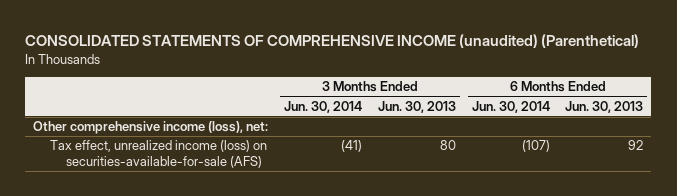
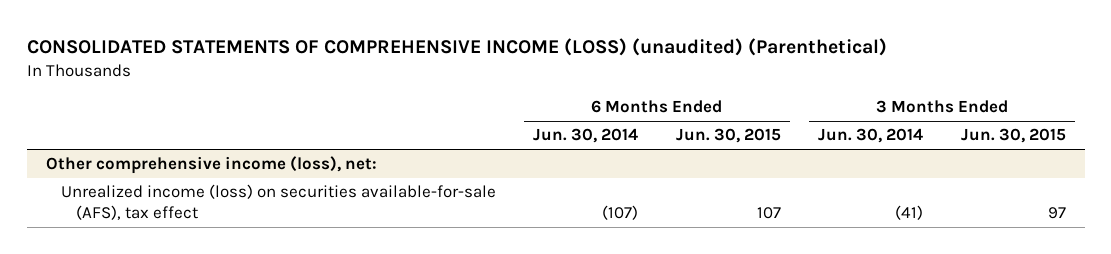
[25,33,640,48] CONSOLIDATED STATEMENTS OF COMPREHENSIVE INCOME (unaudited) (Parenthetical) -> [26,38,887,57] CONSOLIDATED STATEMENTS OF COMPREHENSIVE INCOME (LOSS) (unaudited) (Parenthetical)
[377,100,456,113] Jun. 30, 2013 -> none
[565,100,644,113] Jun. 30, 2013 -> none
none -> [675,128,781,144] Jun. 30, 2015
none -> [960,128,1066,144] Jun. 30, 2015
[49,140,267,169] Tax effect, unrealized income (loss) on securities-available-for-sale (AFS) -> [60,184,496,220] Unrealized income (loss) on securities available-for-sale (AFS), tax effect

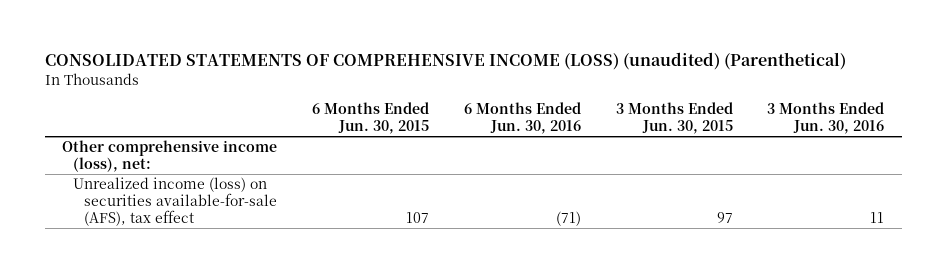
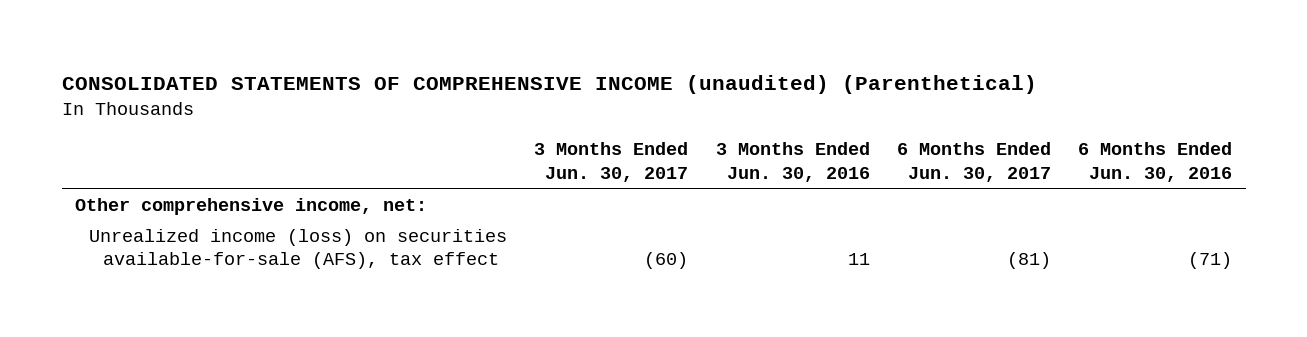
[44,52,846,71] CONSOLIDATED STATEMENTS OF COMPREHENSIVE INCOME (LOSS) (unaudited) (Parenthetical) -> [61,75,1037,95] CONSOLIDATED STATEMENTS OF COMPREHENSIVE INCOME (unaudited) (Parenthetical)
[311,102,429,135] 6 Months Ended Jun. 30, 2015 -> none
[615,102,733,135] 3 Months Ended Jun. 30, 2015 -> none
none -> [534,141,689,182] 3 Months Ended Jun. 30, 2017
none -> [896,141,1051,182] 6 Months Ended Jun. 30, 2017
[61,140,277,173] Other comprehensive income (loss), net: -> [75,197,428,215] Other comprehensive income, net:

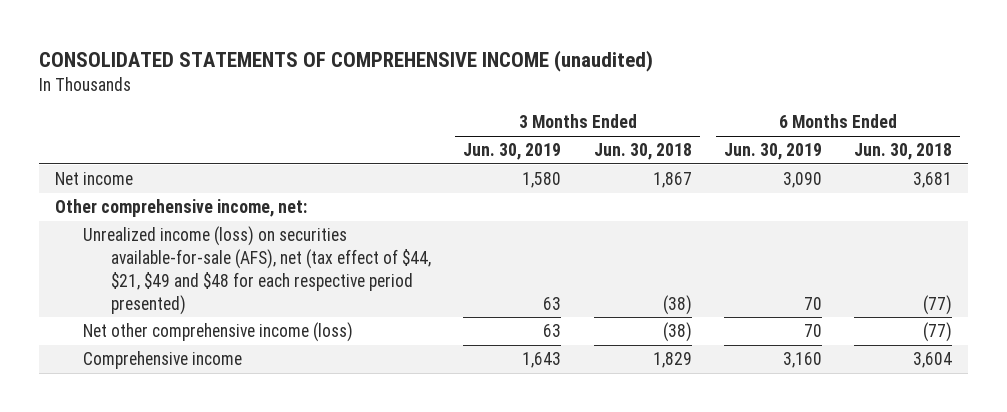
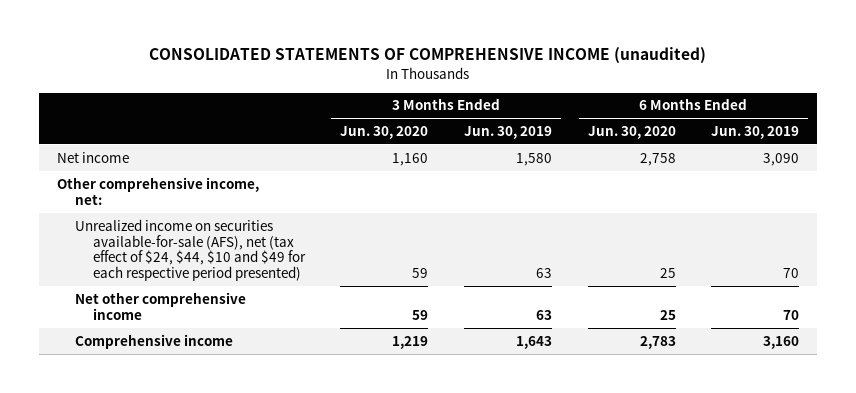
[593,143,692,161] Jun. 30, 2018 -> none
[854,143,953,161] Jun. 30, 2018 -> none
none -> [340,126,429,140] Jun. 30, 2020
none -> [587,126,676,140] Jun. 30, 2020
[83,226,432,315] Unrealized income (loss) on securities available-for-sale (AFS), net (tax effect of $44, $21, $49 and $48 for each respective period presented) -> [74,218,306,282] Unrealized income on securities available-for-sale (AFS), net (tax effect of $24, $44, $10 and $49 for each respective period presented)
[83,322,354,343] Net other comprehensive income (loss) -> [74,291,246,320] Net other comprehensive income

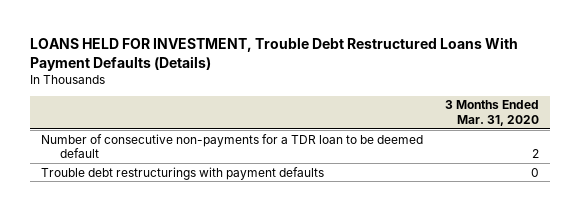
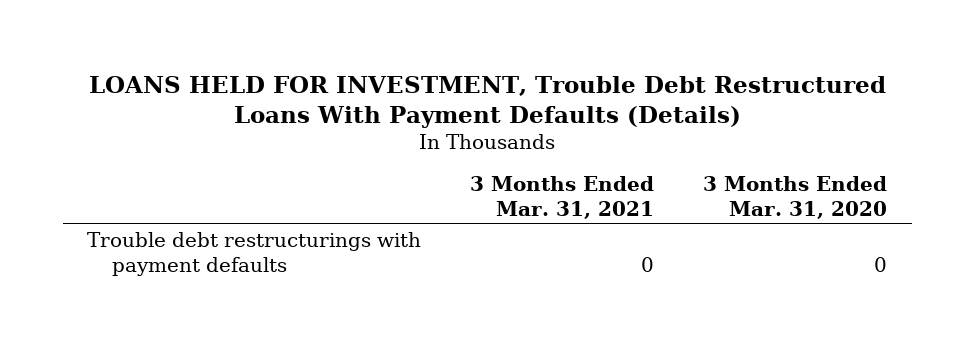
none -> [470,176,655,219] 3 Months Ended Mar. 31, 2021
[41,133,424,159] Number of consecutive non-payments for a TDR loan to be deemed default -> none

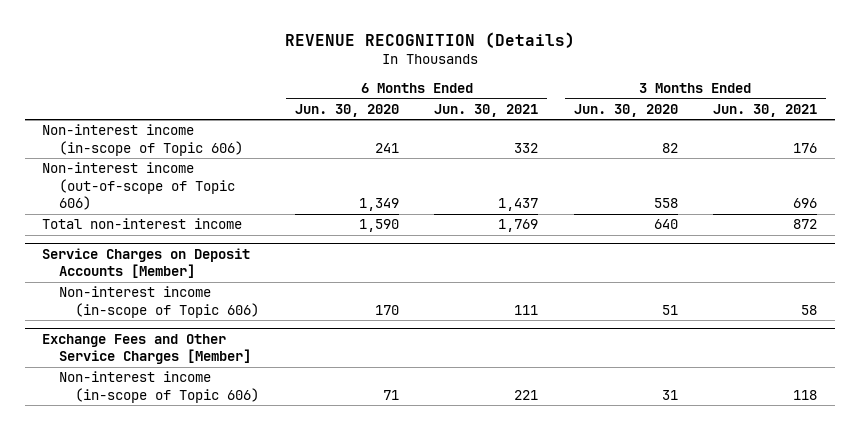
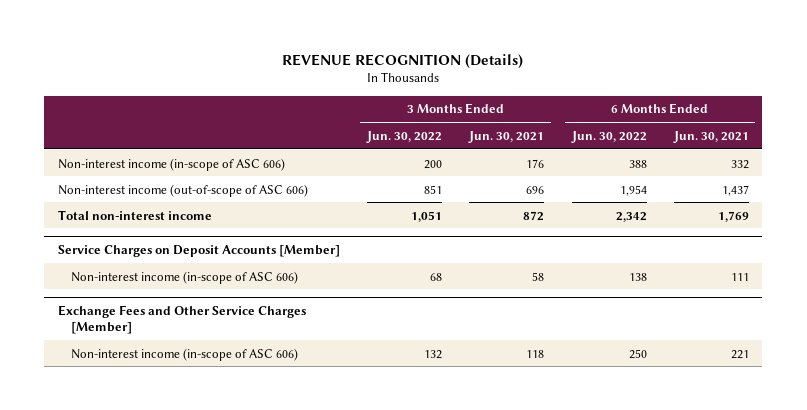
[294,103,399,117] Jun. 30, 2020 -> none
[573,103,678,117] Jun. 30, 2020 -> none
none -> [366,130,443,143] Jun. 30, 2022
none -> [570,130,647,143] Jun. 30, 2022
[42,124,243,156] Non-interest income (in-scope of Topic 606) -> [57,157,285,171] Non-interest income (in-scope of ASC 606)
[42,162,235,211] Non-interest income (out-of-scope of Topic 606) -> [57,183,308,197] Non-interest income (out-of-scope of ASC 606)
[58,286,260,318] Non-interest income (in-scope of Topic 606) -> [70,270,298,284] Non-interest income (in-scope of ASC 606)
[58,371,260,403] Non-interest income (in-scope of Topic 606) -> [70,347,298,361] Non-interest income (in-scope of ASC 606)

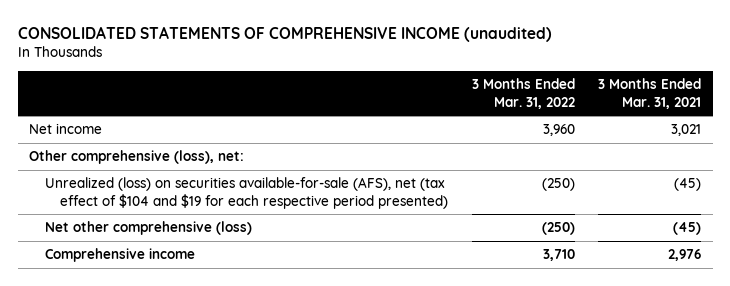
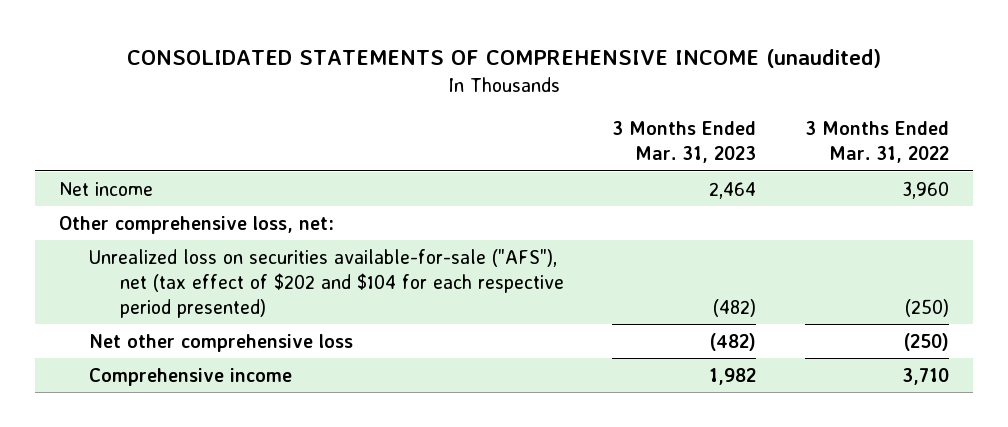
[597,78,701,109] 3 Months Ended Mar. 31, 2021 -> none
none -> [612,121,757,164] 3 Months Ended Mar. 31, 2023
[29,150,245,165] Other comprehensive (loss), net: -> [59,215,335,234] Other comprehensive loss, net:
[44,177,449,209] Unrealized (loss) on securities available-for-sale (AFS), net (tax effect of $104 and $19 for each respective period presented) -> [89,248,564,318] Unrealized loss on securities available-for-sale ("AFS"), net (tax effect of $202 and $104 for each respective period presented)
[44,221,252,236] Net other comprehensive (loss) -> [89,333,354,352] Net other comprehensive loss

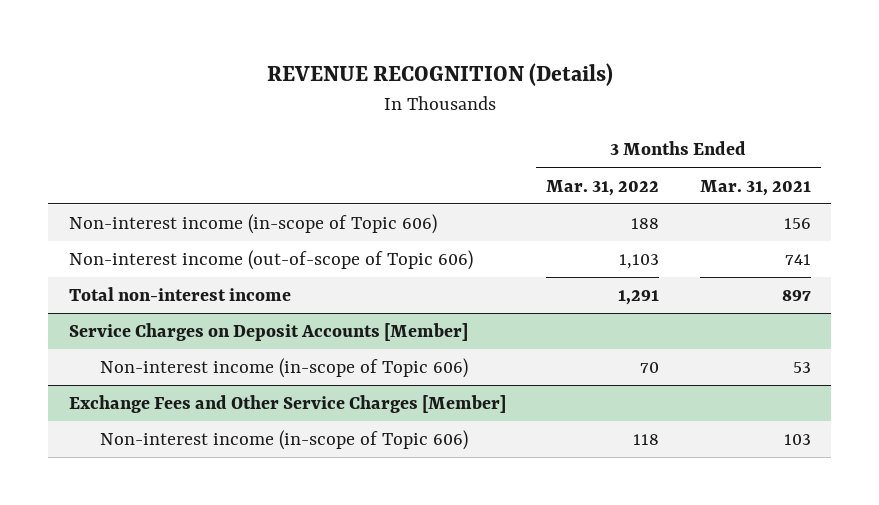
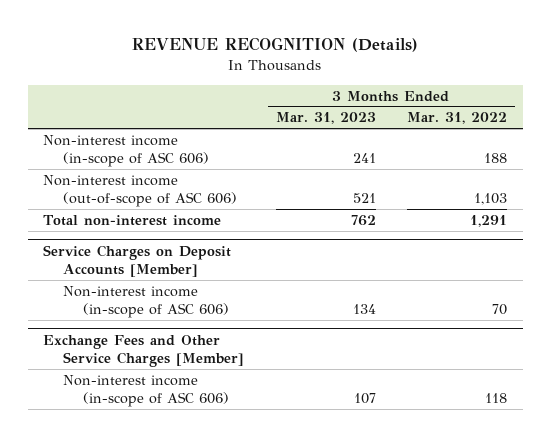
[699,179,811,196] Mar. 31, 2021 -> none
none -> [275,112,376,125] Mar. 31, 2023
[68,214,437,235] Non-interest income (in-scope of Topic 606) -> [43,134,210,167] Non-interest income (in-scope of ASC 606)
[68,250,473,271] Non-interest income (out-of-scope of Topic 606) -> [43,174,238,207] Non-interest income (out-of-scope of ASC 606)
[100,358,469,379] Non-interest income (in-scope of Topic 606) -> [63,285,230,318] Non-interest income (in-scope of ASC 606)
[100,430,469,451] Non-interest income (in-scope of Topic 606) -> [63,374,230,407] Non-interest income (in-scope of ASC 606)

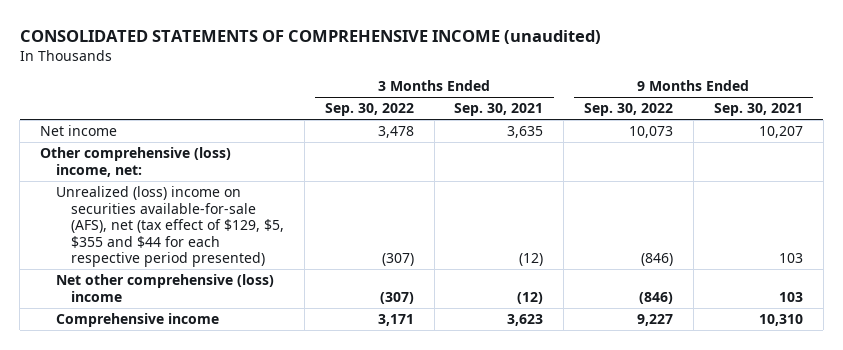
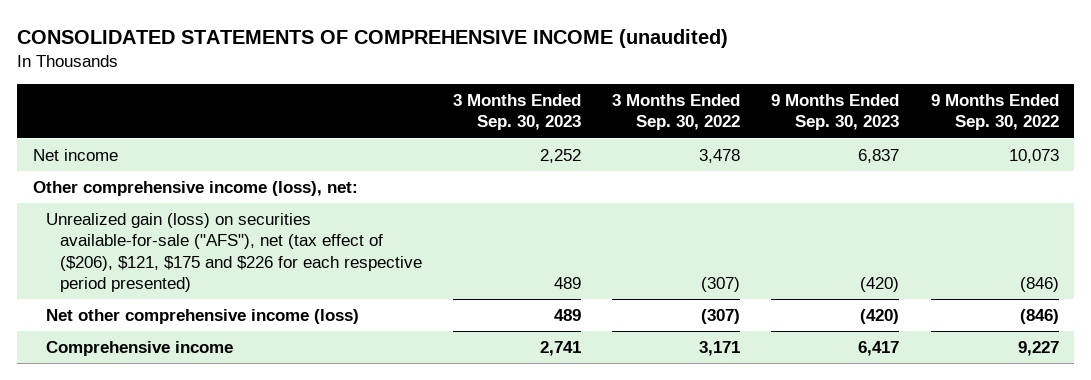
[454,103,544,117] Sep. 30, 2021 -> none
[713,103,803,117] Sep. 30, 2021 -> none
none -> [452,94,581,131] 3 Months Ended Sep. 30, 2023
none -> [771,94,900,131] 9 Months Ended Sep. 30, 2023
[39,147,231,177] Other comprehensive (loss) income, net: -> [32,180,358,196] Other comprehensive income (loss), net:
[55,186,285,268] Unrealized (loss) income on securities available-for-sale (AFS), net (tax effect of $129, $5, $355 and $44 for each respective period presented) -> [46,212,422,293] Unrealized gain (loss) on securities available-for-sale ("AFS"), net (tax effect of ($206), $121, $175 and $226 for each respective period presented)
[55,274,274,302] Net other comprehensive (loss) income -> [46,308,360,324] Net other comprehensive income (loss)

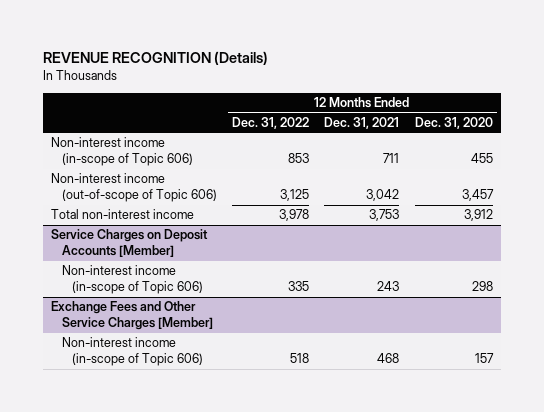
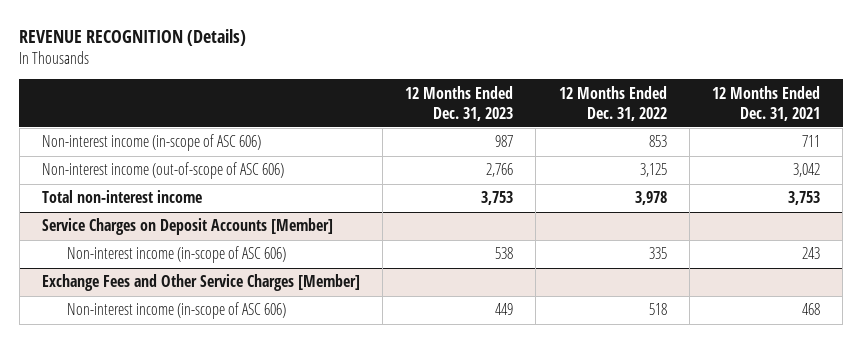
[414,116,493,129] Dec. 31, 2020 -> none
none -> [405,85,514,121] 12 Months Ended Dec. 31, 2023
[51,137,193,167] Non-interest income (in-scope of Topic 606) -> [41,134,261,152] Non-interest income (in-scope of ASC 606)
[51,173,217,203] Non-interest income (out-of-scope of Topic 606) -> [41,162,284,180] Non-interest income (out-of-scope of ASC 606)
[61,265,203,295] Non-interest income (in-scope of Topic 606) -> [66,246,286,264] Non-interest income (in-scope of ASC 606)
[61,337,203,367] Non-interest income (in-scope of Topic 606) -> [66,302,286,320] Non-interest income (in-scope of ASC 606)

